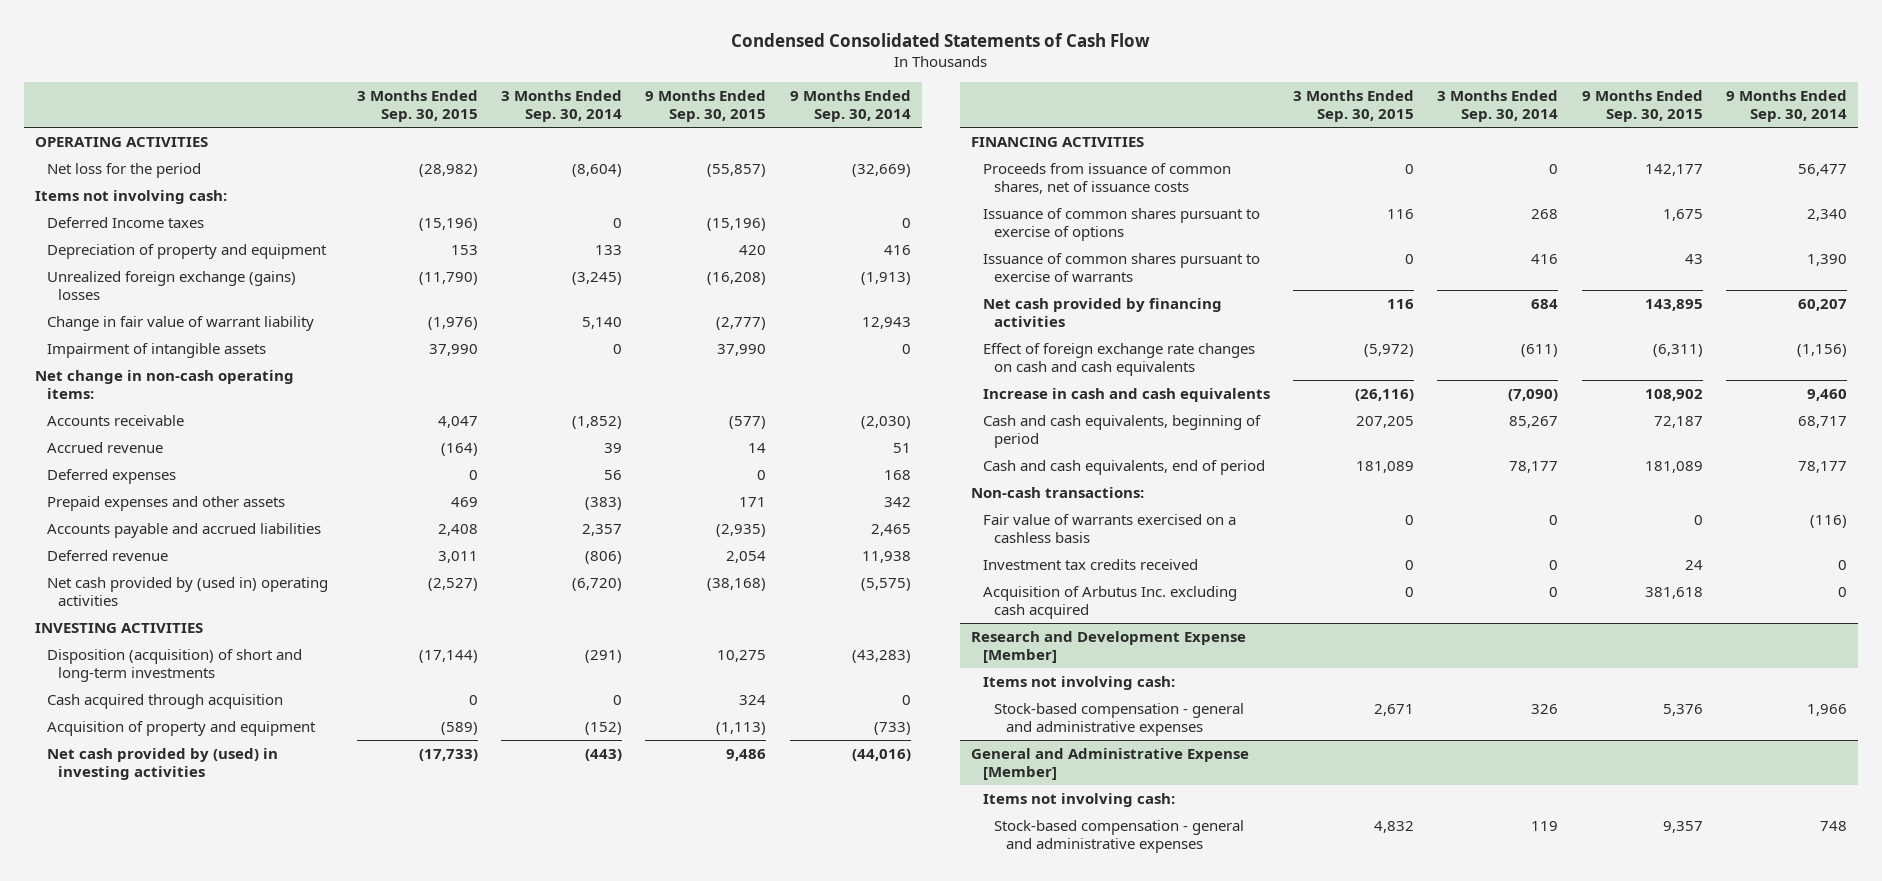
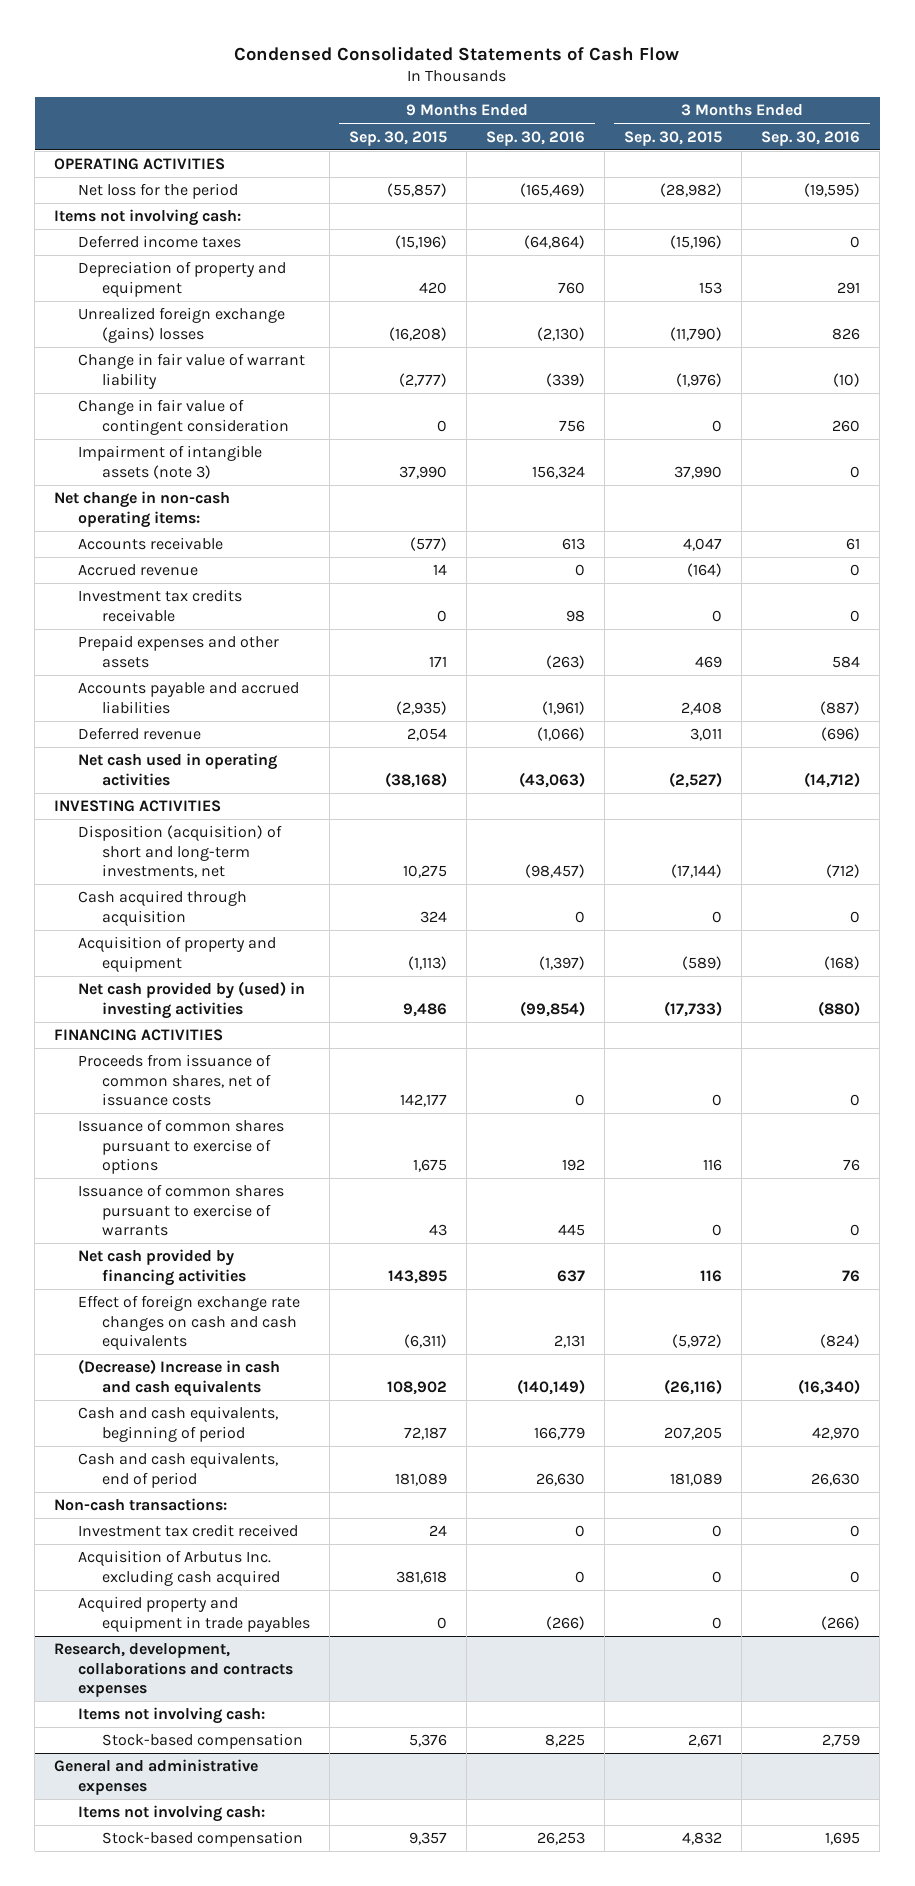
[501,89,623,123] 3 Months Ended Sep. 30, 2014 -> none
[789,89,911,123] 9 Months Ended Sep. 30, 2014 -> none
none -> [486,130,586,146] Sep. 30, 2016
none -> [761,130,861,146] Sep. 30, 2016
[46,216,204,228] Deferred Income taxes -> [78,235,242,249] Deferred income taxes
none -> [78,399,289,435] Change in fair value of contingent consideration
[46,342,266,358] Impairment of intangible assets -> [78,445,263,479] Impairment of intangible assets (note 3)
[46,468,176,484] Deferred expenses -> none
none -> [78,589,243,622] Investment tax credits receivable
[46,576,328,607] Net cash provided by (used in) operating activities -> [78,753,278,786] Net cash used in operating activities
[46,648,302,683] Disposition (acquisition) of short and long-term investments -> [78,825,283,879] Disposition (acquisition) of short and long-term investments, net
[982,387,1270,402] Increase in cash and cash equivalents -> [78,1359,281,1397] (Decrease) Increase in cash and cash equivalents
[982,513,1236,544] Fair value of warrants exercised on a cashless basis -> none
[982,558,1198,570] Investment tax credits received -> [78,1524,299,1538] Investment tax credit received
none -> [78,1596,310,1632] Acquired property and equipment in trade payables
[971,630,1247,664] Research and Development Expense [Member] -> [54,1643,294,1698] Research, development, collaborations and contracts expenses
[994,702,1245,737] Stock-based compensation - general and administrative expenses -> [101,1733,303,1750] Stock-based compensation
[971,747,1250,781] General and Administrative Expense [Member] -> [54,1759,259,1795] General and administrative expenses
[994,819,1245,854] Stock-based compensation - general and administrative expenses -> [101,1831,303,1848] Stock-based compensation

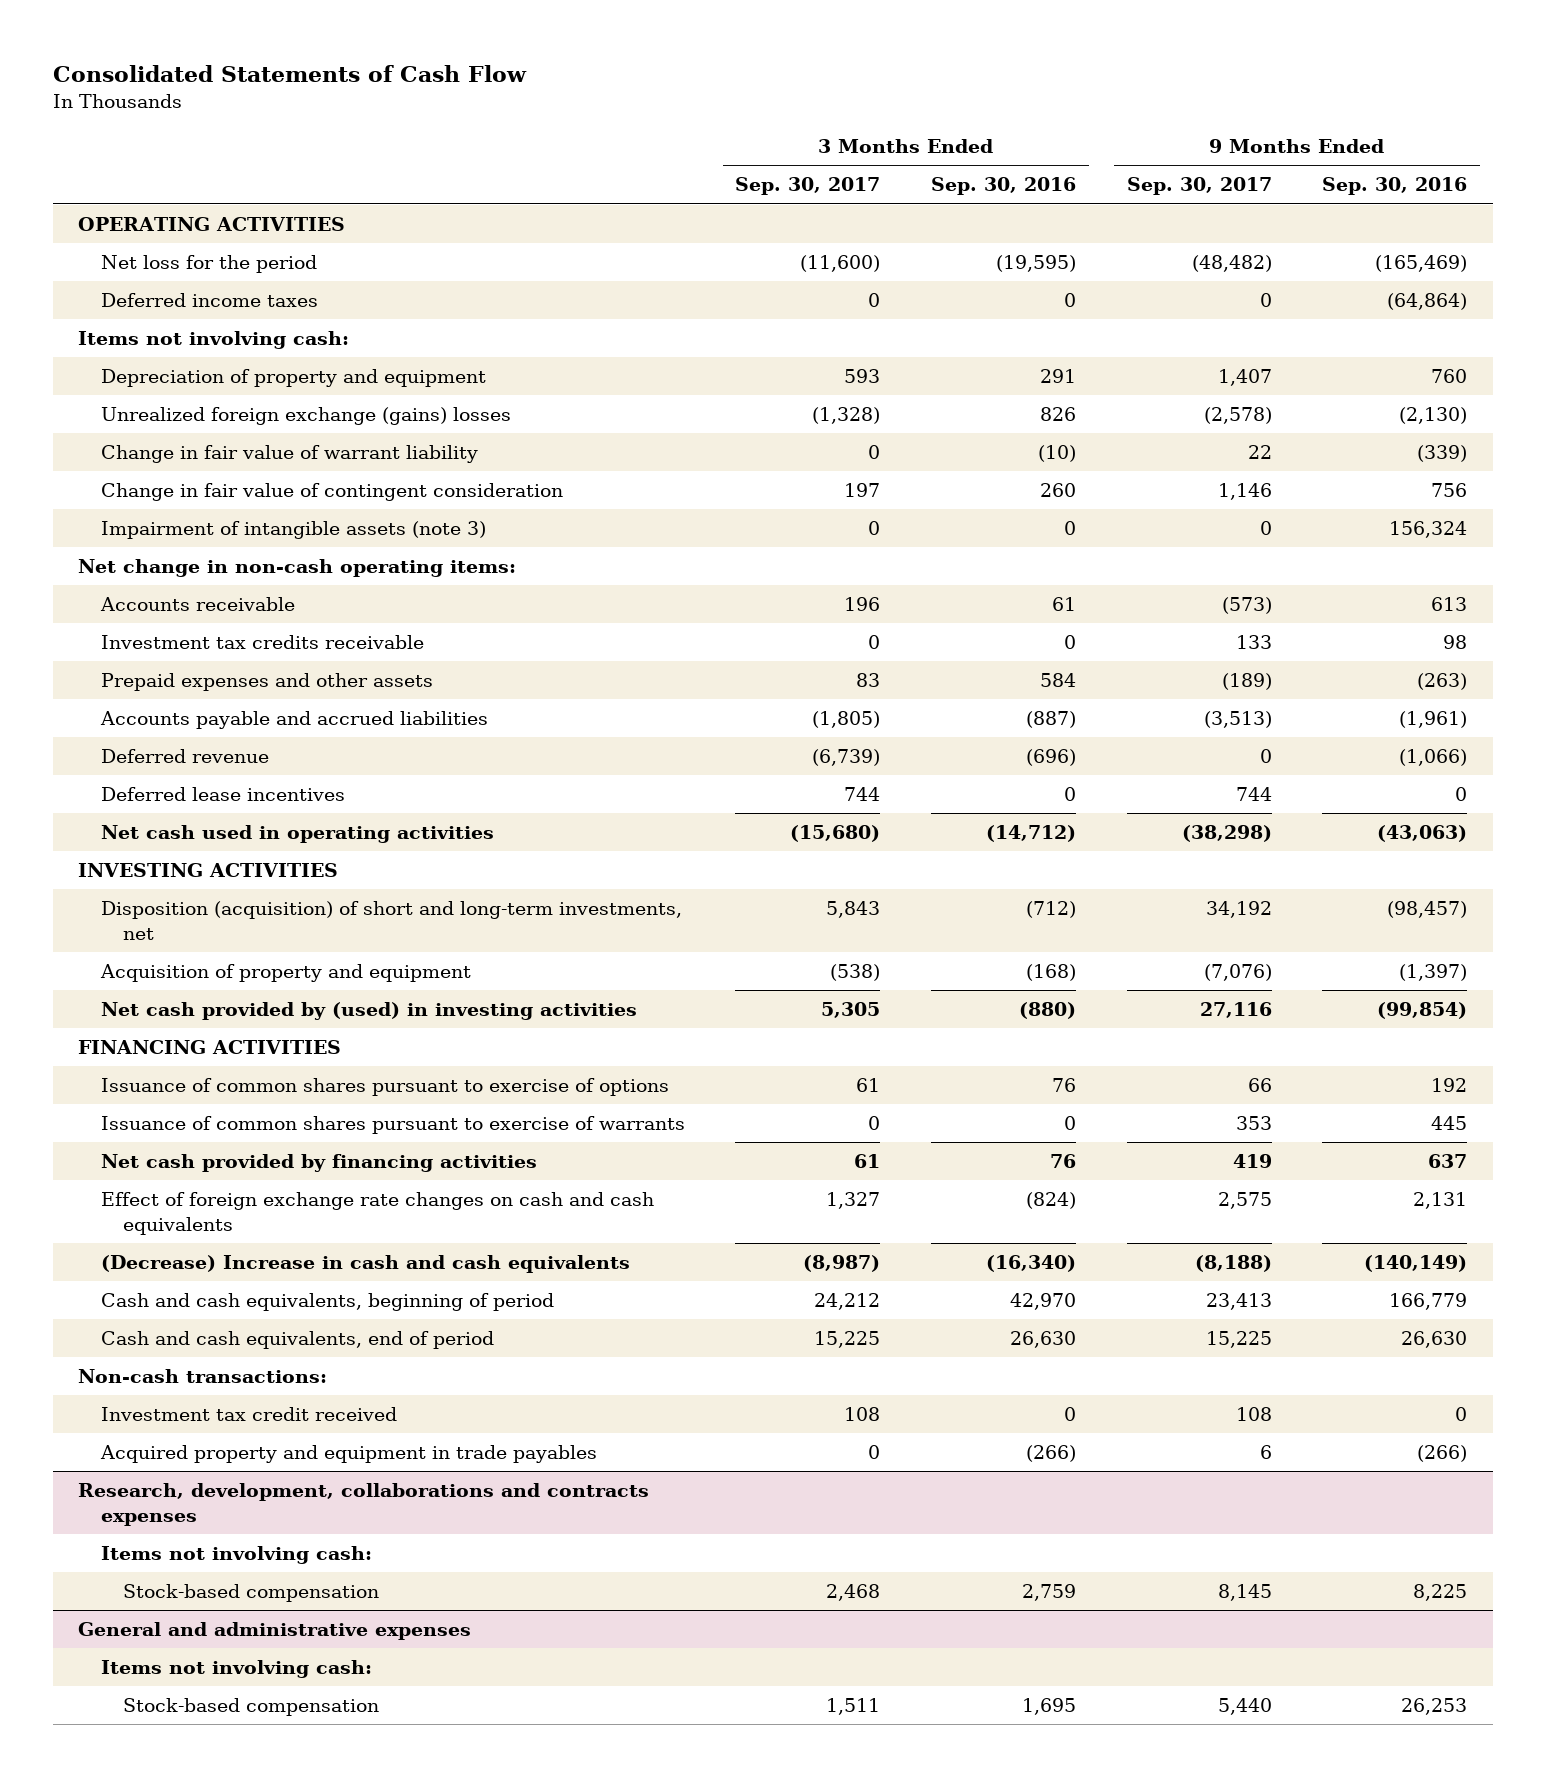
[234,45,680,61] Condensed Consolidated Statements of Cash Flow -> [52,65,527,83] Consolidated Statements of Cash Flow
[349,130,448,146] Sep. 30, 2015 -> none
[624,130,723,146] Sep. 30, 2015 -> none
none -> [735,177,881,196] Sep. 30, 2017
none -> [1126,177,1272,196] Sep. 30, 2017
[54,209,242,227] Items not involving cash: -> [77,331,349,350] Items not involving cash:
[78,564,199,577] Accrued revenue -> none
none -> [100,787,345,802] Deferred lease incentives
[78,890,248,926] Cash acquired through acquisition -> none
[78,1054,272,1107] Proceeds from issuance of common shares, net of issuance costs -> none
[78,1550,280,1586] Acquisition of Arbutus Inc. excluding cash acquired -> none

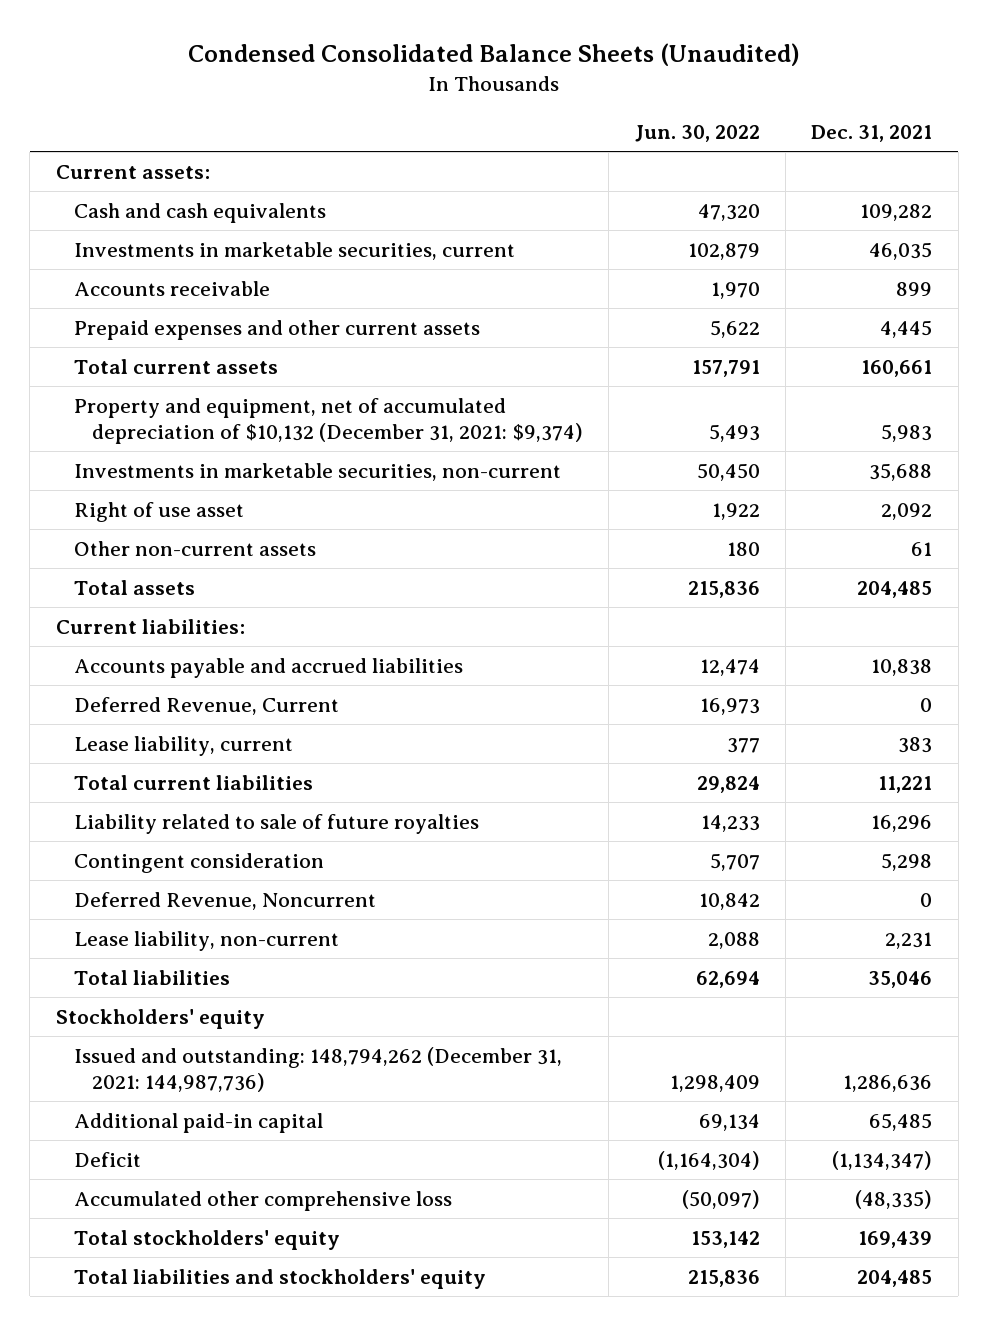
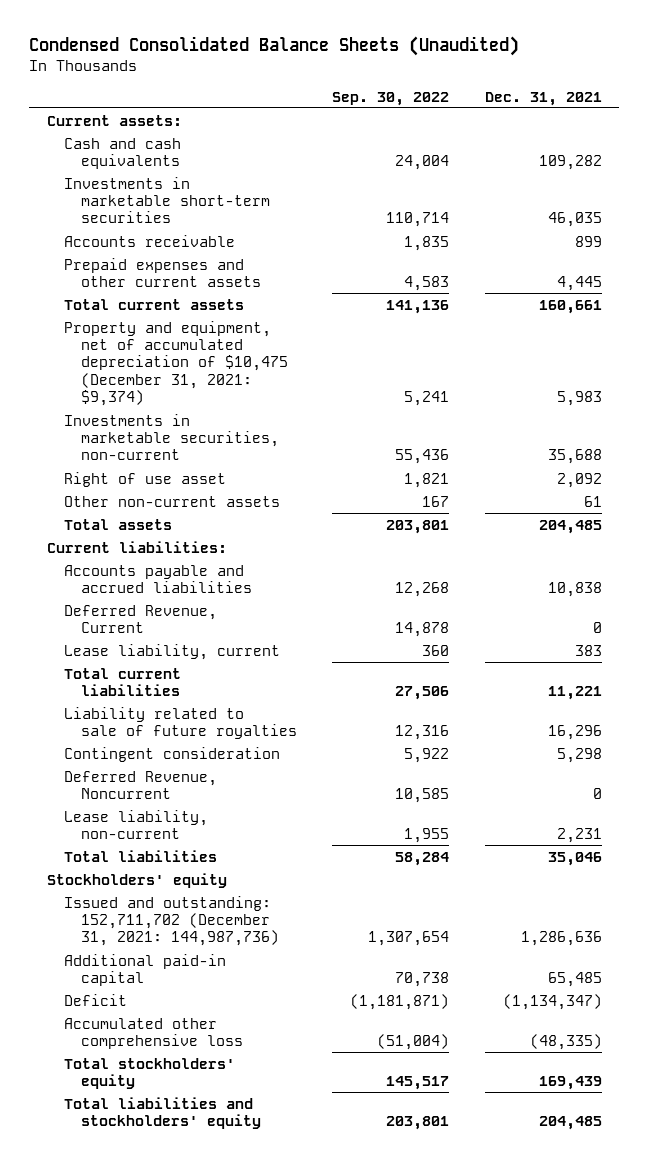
[634,125,760,143] Jun. 30, 2022 -> none
none -> [332,91,450,106] Sep. 30, 2022
[73,241,515,260] Investments in marketable securities, current -> [63,176,270,224] Investments in marketable short-term securities
[73,397,583,444] Property and equipment, net of accumulated depreciation of $10,132 (December 31, 2021: $9,374) -> [63,320,288,407] Property and equipment, net of accumulated depreciation of $10,475 (December 31, 2021: $9,374)
[73,1046,562,1092] Issued and outstanding: 148,794,262 (December 31, 2021: 144,987,736) -> [63,895,279,947] Issued and outstanding: 152,711,702 (December 31, 2021: 144,987,736)

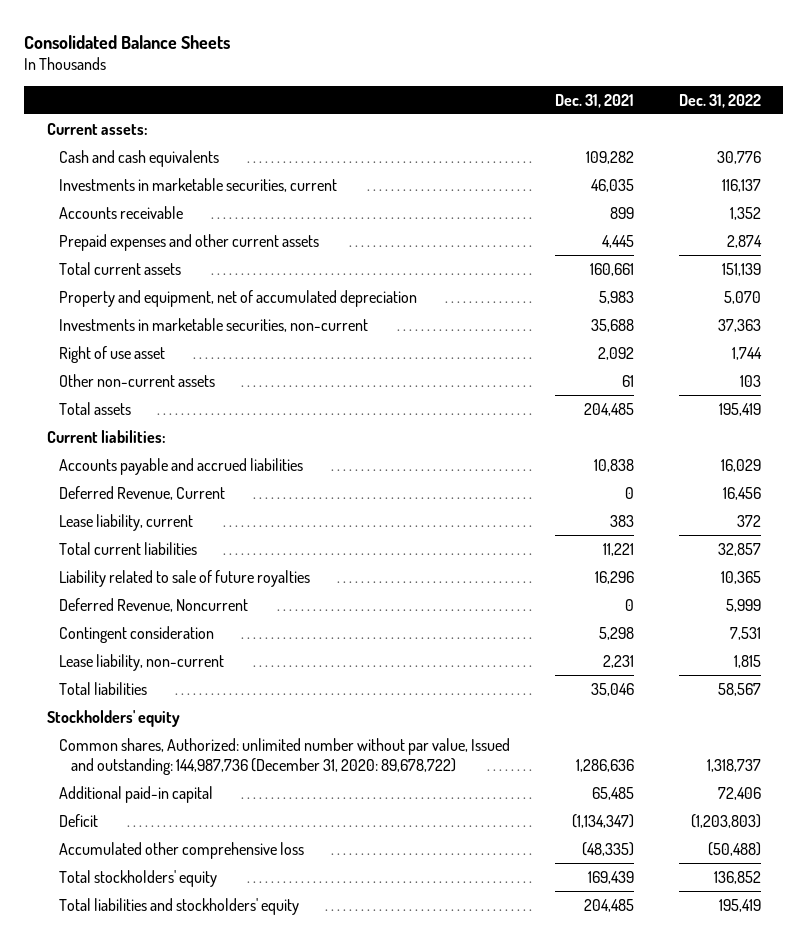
[28,36,519,57] Condensed Consolidated Balance Sheets (Unaudited) -> [24,34,231,49] Consolidated Balance Sheets
[332,91,450,106] Sep. 30, 2022 -> none
none -> [678,93,761,108] Dec. 31, 2022
[63,176,270,224] Investments in marketable short-term securities -> [58,177,337,192] Investments in marketable securities, current
[63,320,288,407] Property and equipment, net of accumulated depreciation of $10,475 (December 31, 2021: $9,374) -> [58,289,417,307] Property and equipment, net of accumulated depreciation
[63,746,280,762] Contingent consideration -> [58,625,214,643] Contingent consideration
[63,895,279,947] Issued and outstanding: 152,711,702 (December 31, 2021: 144,987,736) -> [58,737,510,775] Common shares, Authorized: unlimited number without par value, Issued and outstanding: 144,987,736 (December 31, 2020: 89,678,722)

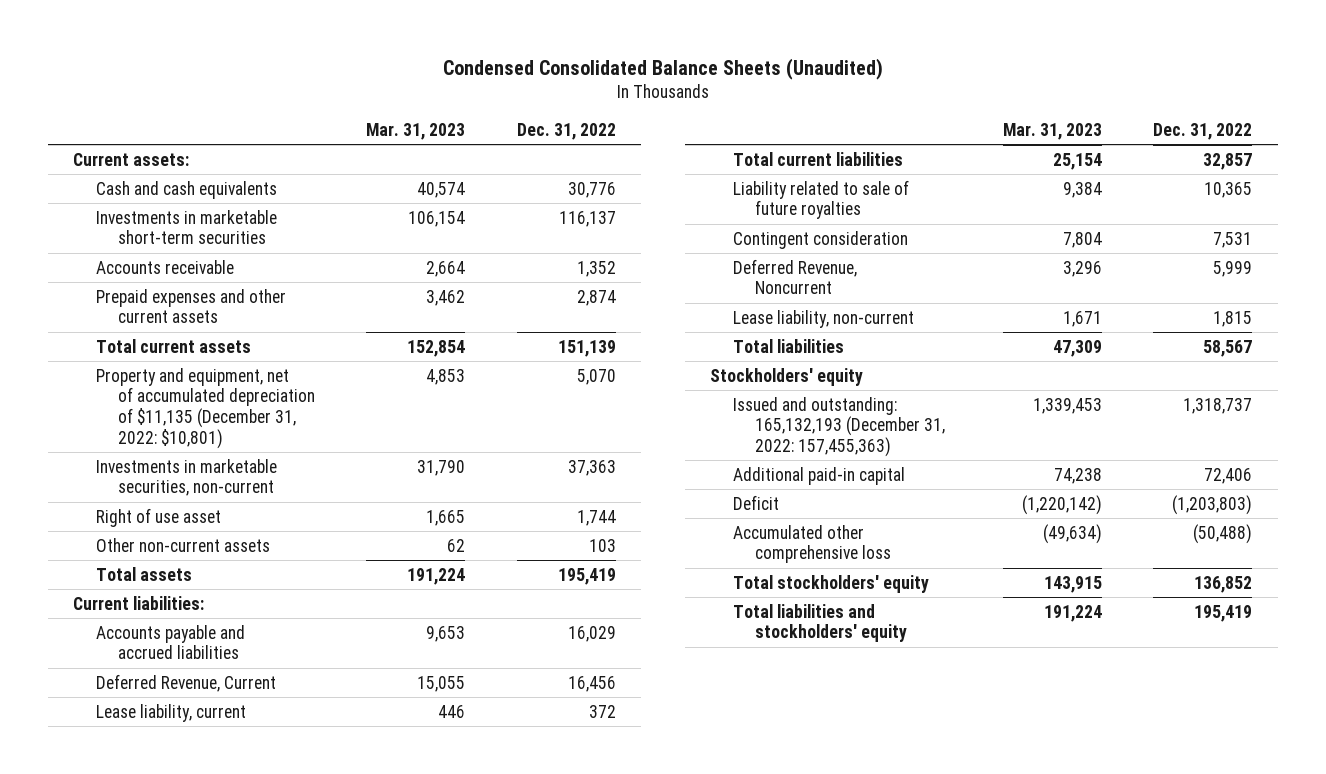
[24,34,231,49] Consolidated Balance Sheets -> [442,57,883,80] Condensed Consolidated Balance Sheets (Unaudited)
[554,93,634,108] Dec. 31, 2021 -> none
none -> [366,123,466,141] Mar. 31, 2023
[58,177,337,192] Investments in marketable securities, current -> [95,209,277,245] Investments in marketable short-term securities
[58,289,417,307] Property and equipment, net of accumulated depreciation -> [95,367,316,450] Property and equipment, net of accumulated depreciation of $11,135 (December 31, 2022: $10,801)
[58,597,248,612] Deferred Revenue, Noncurrent -> [732,258,857,295] Deferred Revenue, Noncurrent
[58,737,510,775] Common shares, Authorized: unlimited number without par value, Issued and outstanding: 144,987,736 (December 31, 2020: 89,678,722) -> [732,396,945,458] Issued and outstanding: 165,132,193 (December 31, 2022: 157,455,363)

